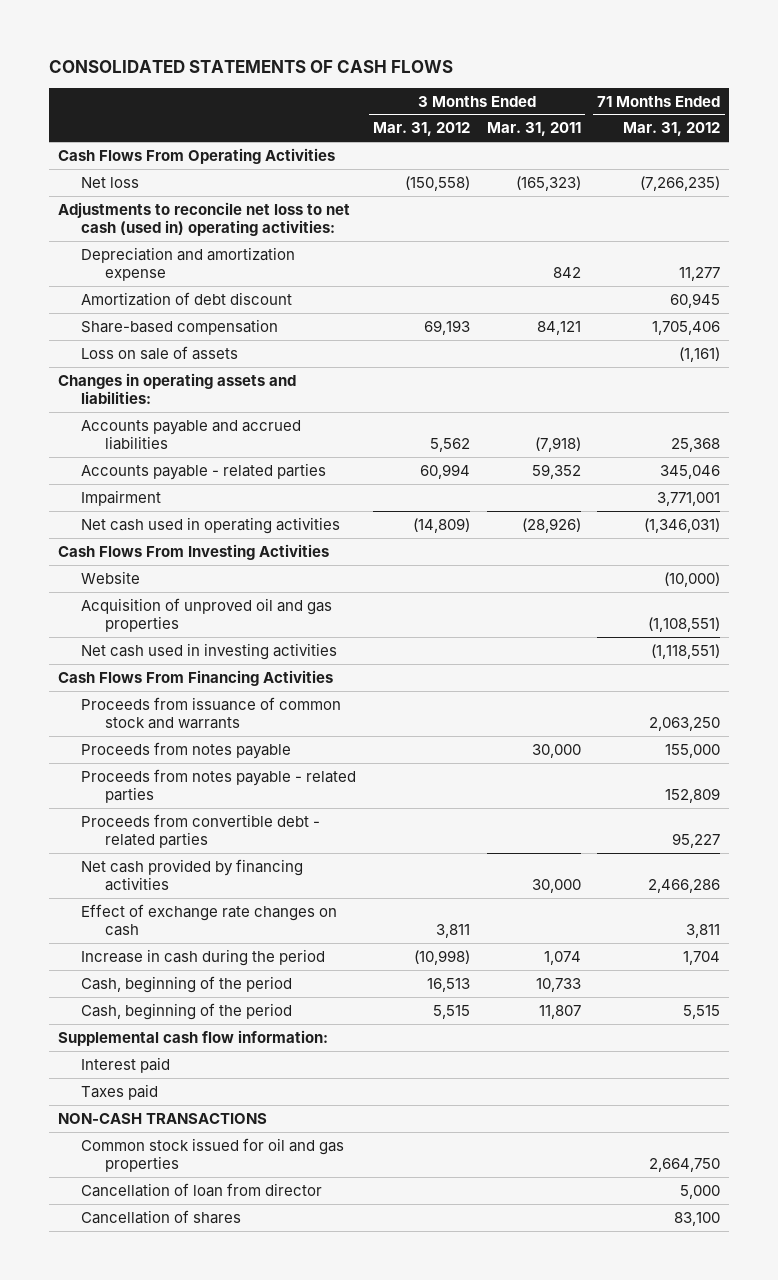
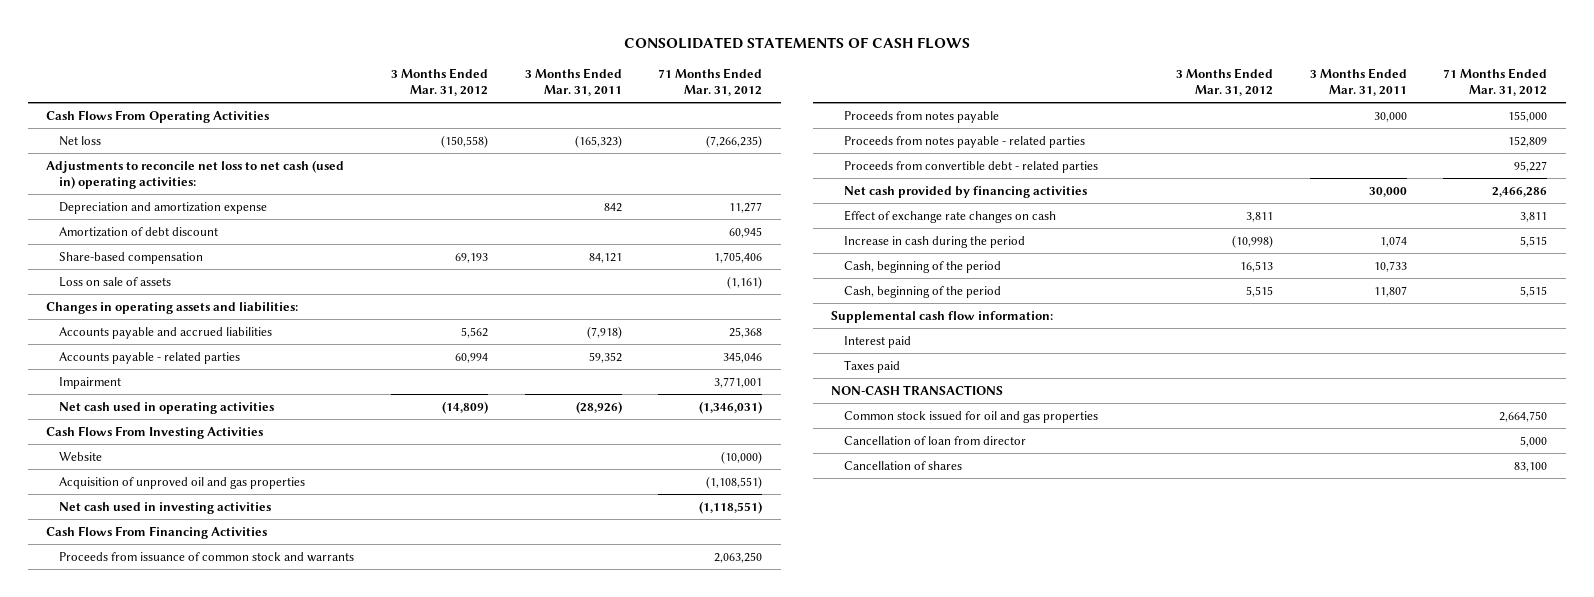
[683,950,721,965] 1,704 -> [1520,235,1548,247] 5,515

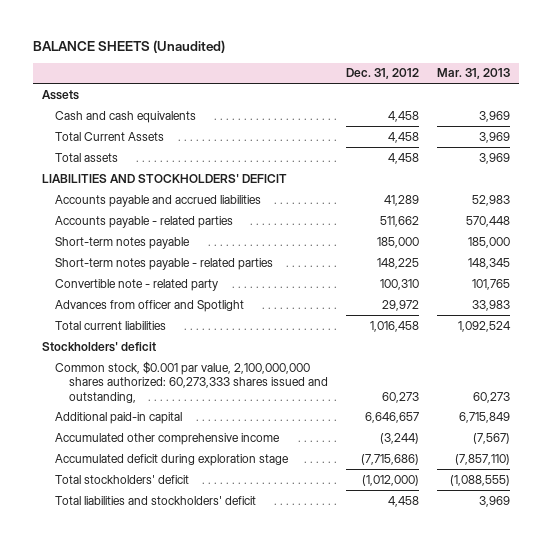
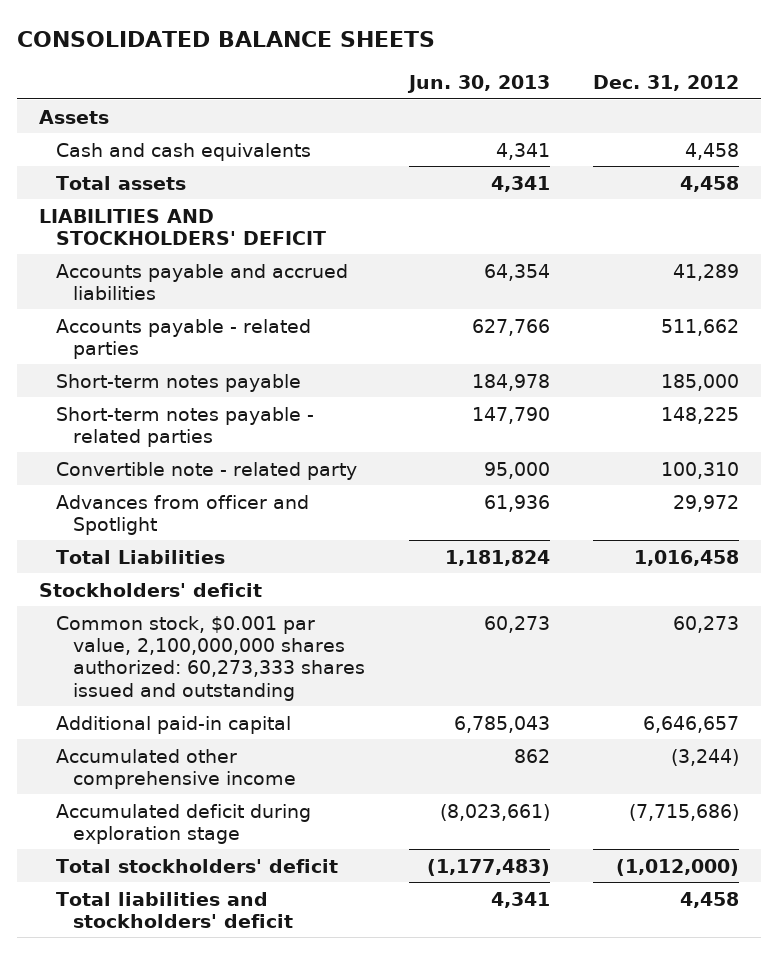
[32,39,225,53] BALANCE SHEETS (Unaudited) -> [16,30,435,47] CONSOLIDATED BALANCE SHEETS
[437,68,511,80] Mar. 31, 2013 -> none
none -> [406,75,550,94] Jun. 30, 2013
[55,131,165,141] Total Current Assets -> none
[55,320,167,330] Total current liabilities -> [55,549,225,564] Total Liabilities
[55,360,329,403] Common stock, $0.001 par value, 2,100,000,000 shares authorized: 60,273,333 shares issued and outstanding, -> [55,615,366,701] Common stock, $0.001 par value, 2,100,000,000 shares authorized: 60,273,333 shares issued and outstanding

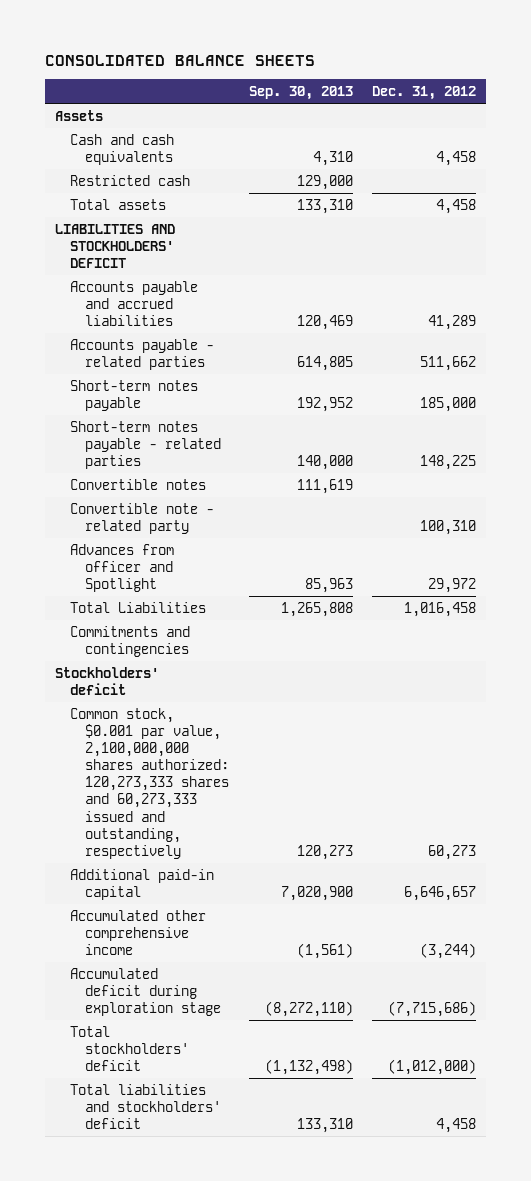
[406,75,550,94] Jun. 30, 2013 -> none
none -> [248,85,353,100] Sep. 30, 2013
none -> [69,174,190,186] Restricted cash
none -> [69,478,206,490] Convertible notes
none -> [69,625,190,657] Commitments and contingencies
[55,615,366,701] Common stock, $0.001 par value, 2,100,000,000 shares authorized: 60,273,333 shares issued and outstanding -> [69,707,229,859] Common stock, $0.001 par value, 2,100,000,000 shares authorized: 120,273,333 shares and 60,273,333 issued and outstanding, respectively

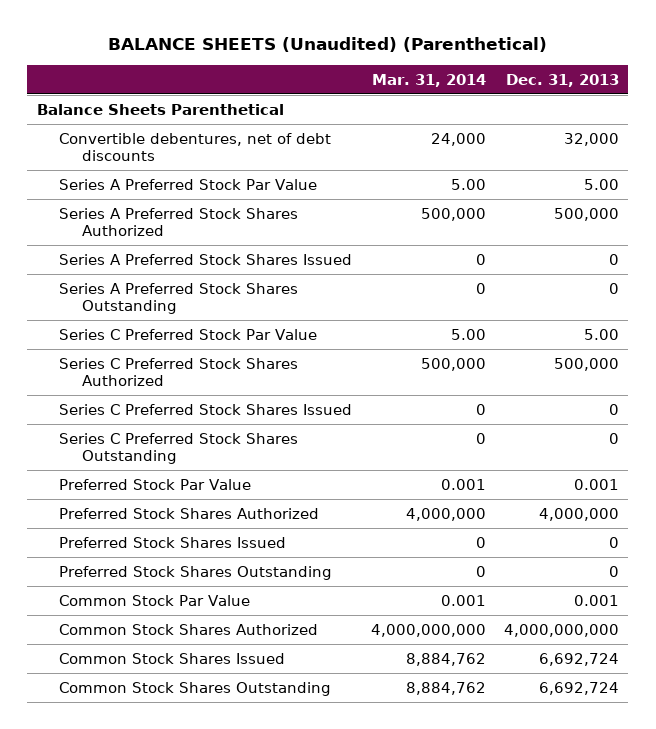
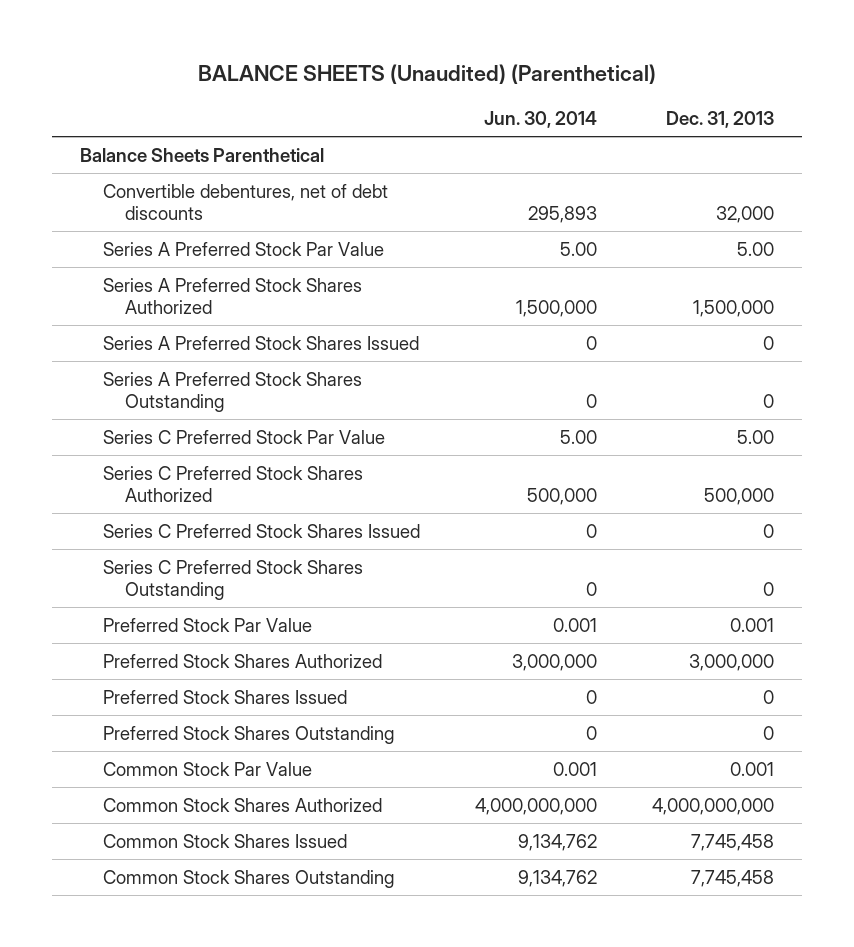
[371,73,486,87] Mar. 31, 2014 -> none
none -> [483,110,597,128] Jun. 30, 2014
[553,207,619,221] 500,000 -> [692,300,774,318] 1,500,000
[538,507,619,521] 4,000,000 -> [688,653,774,671] 3,000,000
[538,652,619,666] 6,692,724 -> [690,833,774,851] 7,745,458
[538,681,619,695] 6,692,724 -> [690,869,774,887] 7,745,458

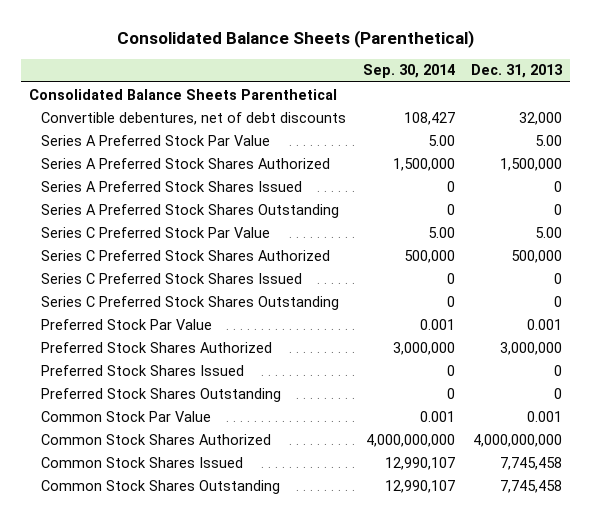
[197,64,656,85] BALANCE SHEETS (Unaudited) (Parenthetical) -> [116,30,474,49] Consolidated Balance Sheets (Parenthetical)
[483,110,597,128] Jun. 30, 2014 -> none
none -> [362,64,455,79] Sep. 30, 2014
[79,147,324,162] Balance Sheets Parenthetical -> [29,88,338,100] Consolidated Balance Sheets Parenthetical

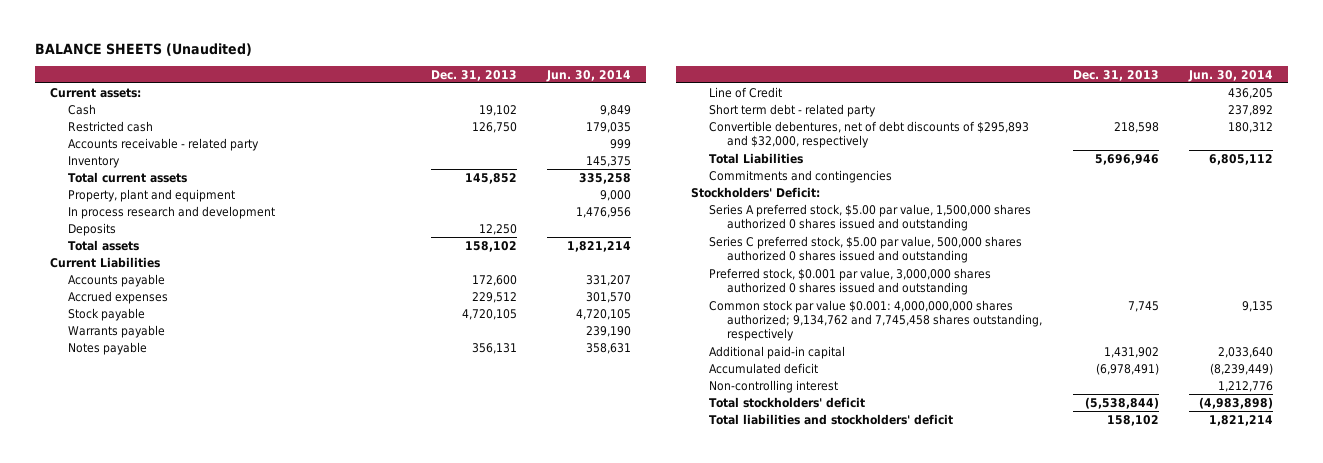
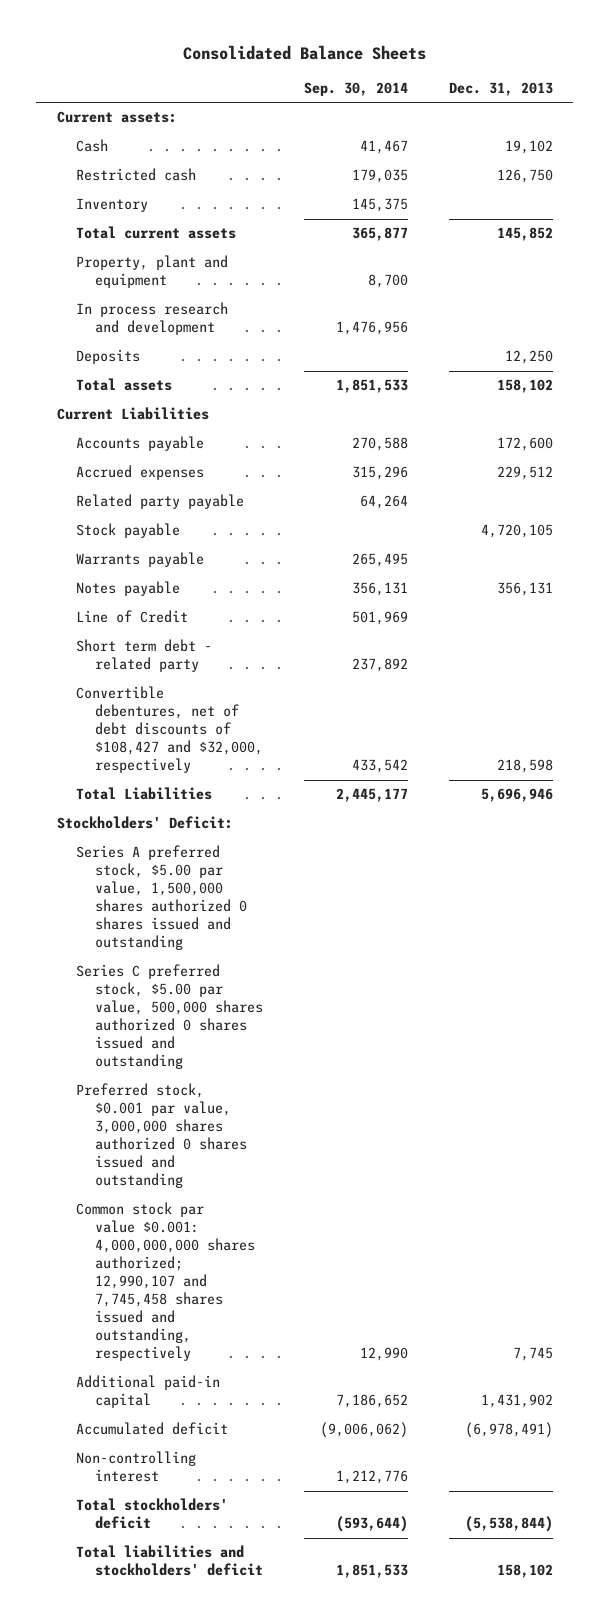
[34,42,252,56] BALANCE SHEETS (Unaudited) -> [182,44,426,60] Consolidated Balance Sheets
[546,69,632,82] Jun. 30, 2014 -> none
none -> [303,81,408,96] Sep. 30, 2014
[68,138,260,152] Accounts receivable - related party -> none
none -> [75,494,244,510] Related party payable
[709,121,1030,149] Convertible debentures, net of debt discounts of $295,893 and $32,000, respectively -> [75,686,263,774] Convertible debentures, net of debt discounts of $108,427 and $32,000, respectively
[709,170,893,184] Commitments and contingencies -> none
[709,300,1043,342] Common stock par value $0.001: 4,000,000,000 shares authorized; 9,134,762 and 7,745,458 shares outstanding, respectively -> [75,1202,255,1362] Common stock par value $0.001: 4,000,000,000 shares authorized; 12,990,107 and 7,745,458 shares issued and outstanding, respectively

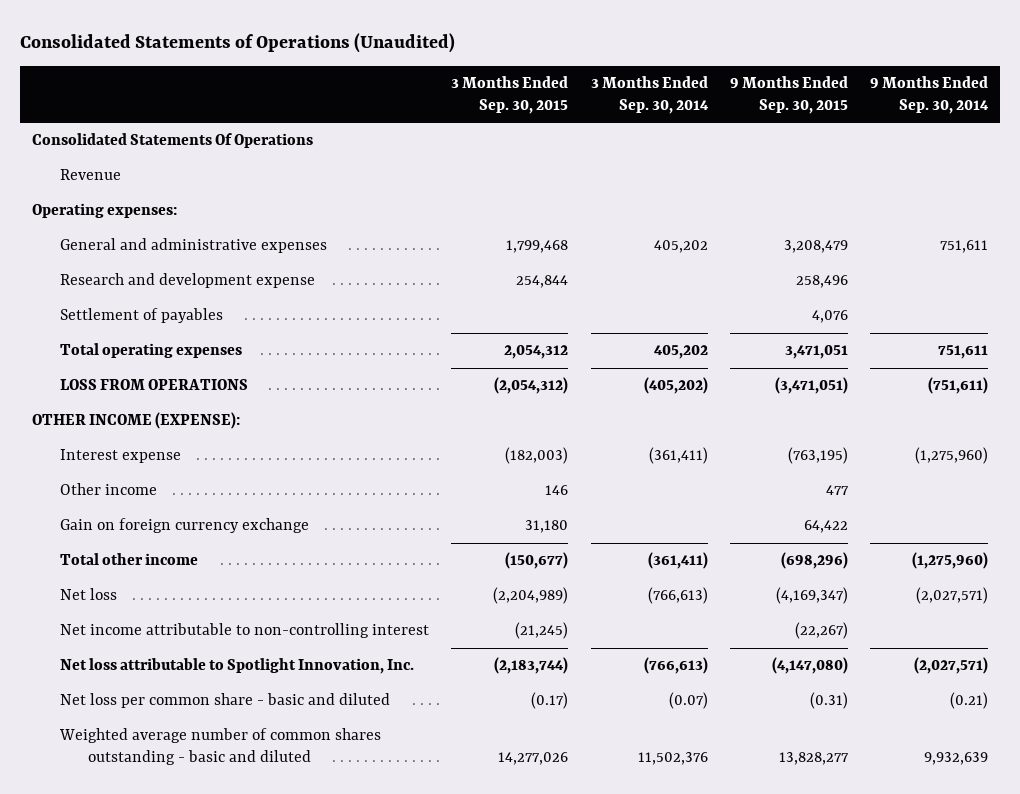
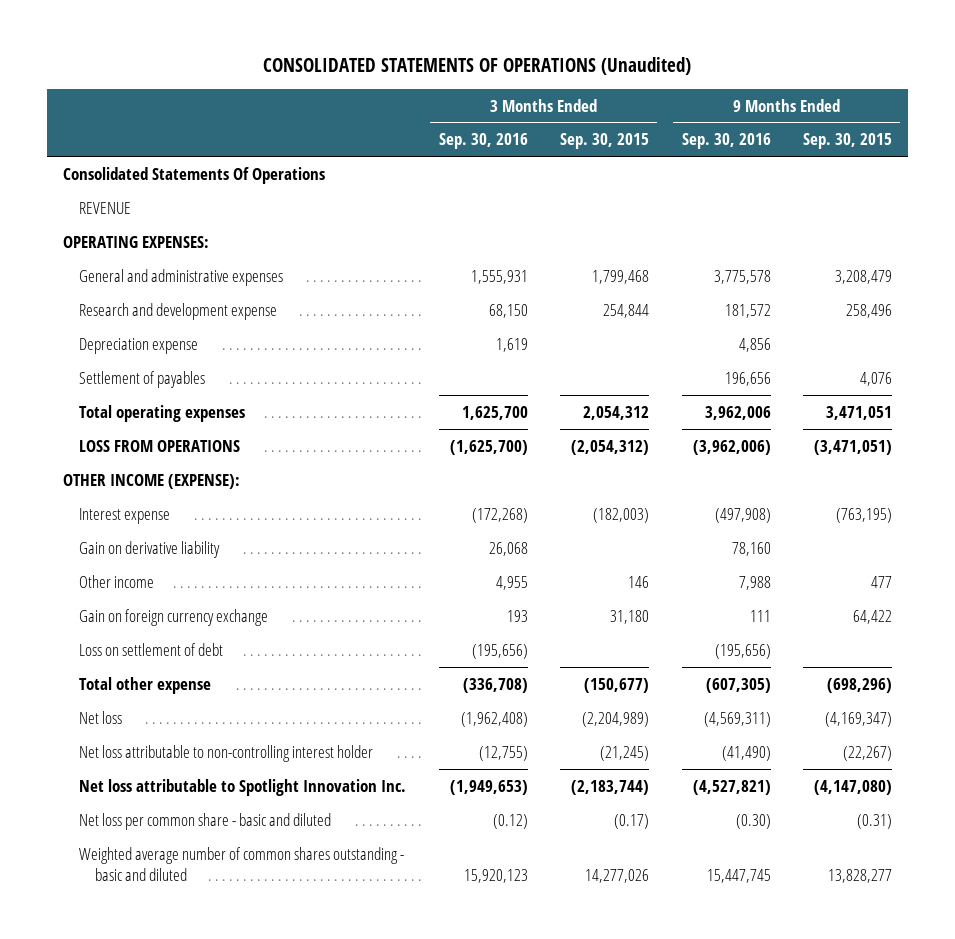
[20,33,456,54] Consolidated Statements of Operations (Unaudited) -> [263,57,692,76] CONSOLIDATED STATEMENTS OF OPERATIONS (Unaudited)
[590,76,709,114] 3 Months Ended Sep. 30, 2014 -> none
[870,76,990,114] 9 Months Ended Sep. 30, 2014 -> none
none -> [438,133,528,150] Sep. 30, 2016
none -> [681,133,771,150] Sep. 30, 2016
[59,169,121,181] Revenue -> [79,201,132,214] REVENUE
[31,203,177,219] Operating expenses: -> [62,235,209,248] OPERATING EXPENSES:
none -> [79,337,199,354] Depreciation expense
none -> [79,540,221,558] Gain on derivative liability
none -> [79,642,224,656] Loss on settlement of debt
[59,553,198,566] Total other income -> [79,676,212,694] Total other expense
[59,623,429,639] Net income attributable to non-controlling interest -> [79,744,374,762] Net loss attributable to non-controlling interest holder
[59,658,414,675] Net loss attributable to Spotlight Innovation, Inc. -> [79,778,407,796] Net loss attributable to Spotlight Innovation Inc.

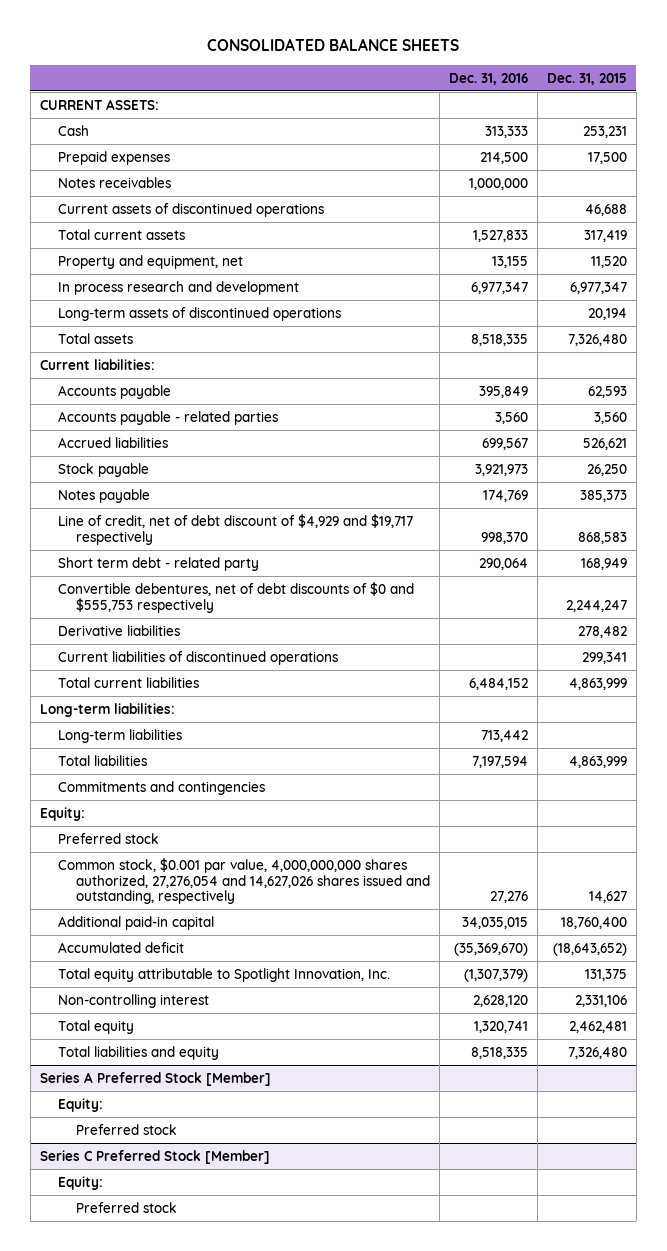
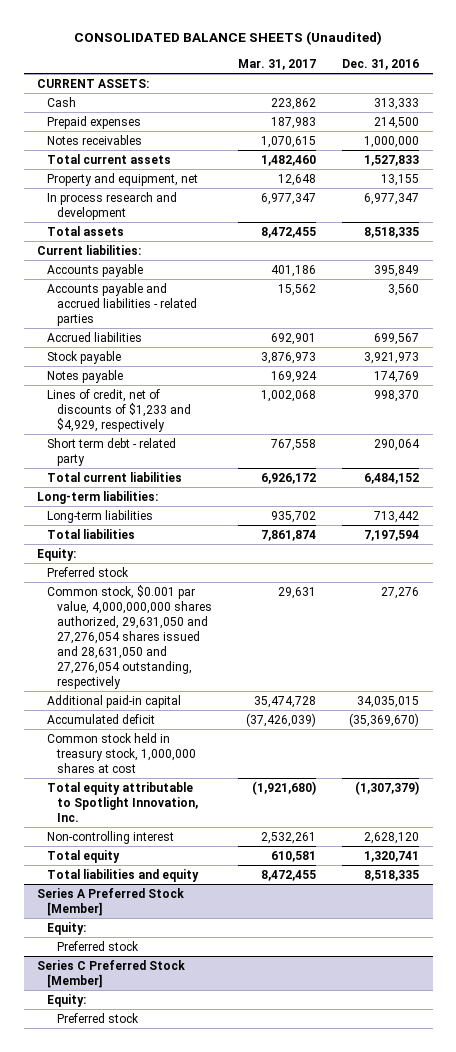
[207,38,460,52] CONSOLIDATED BALANCE SHEETS -> [74,31,383,46] CONSOLIDATED BALANCE SHEETS (Unaudited)
[546,72,627,85] Dec. 31, 2015 -> none
none -> [238,58,317,70] Mar. 31, 2017
[57,202,324,217] Current assets of discontinued operations -> none
[57,306,341,321] Long-term assets of discontinued operations -> none
[57,410,278,425] Accounts payable - related parties -> [46,282,197,326] Accounts payable and accrued liabilities - related parties
[57,513,413,545] Line of credit, net of debt discount of $4,929 and $19,717 respectively -> [46,388,191,432] Lines of credit, net of discounts of $1,233 and $4,929, respectively
[57,581,414,613] Convertible debentures, net of debt discounts of $0 and $555,753 respectively -> none
[57,624,180,636] Derivative liabilities -> none
[57,650,338,665] Current liabilities of discontinued operations -> none
[57,780,265,795] Commitments and contingencies -> none
[57,857,430,905] Common stock, $0.001 par value, 4,000,000,000 shares authorized, 27,276,054 and 14,627,026 shares issued and outstanding, respectively -> [46,584,212,689] Common stock, $0.001 par value, 4,000,000,000 shares authorized, 29,631,050 and 27,276,054 shares issued and 28,631,050 and 27,276,054 outstanding, respectively
none -> [46,732,196,773] Common stock held in treasury stock, 1,000,000 shares at cost

